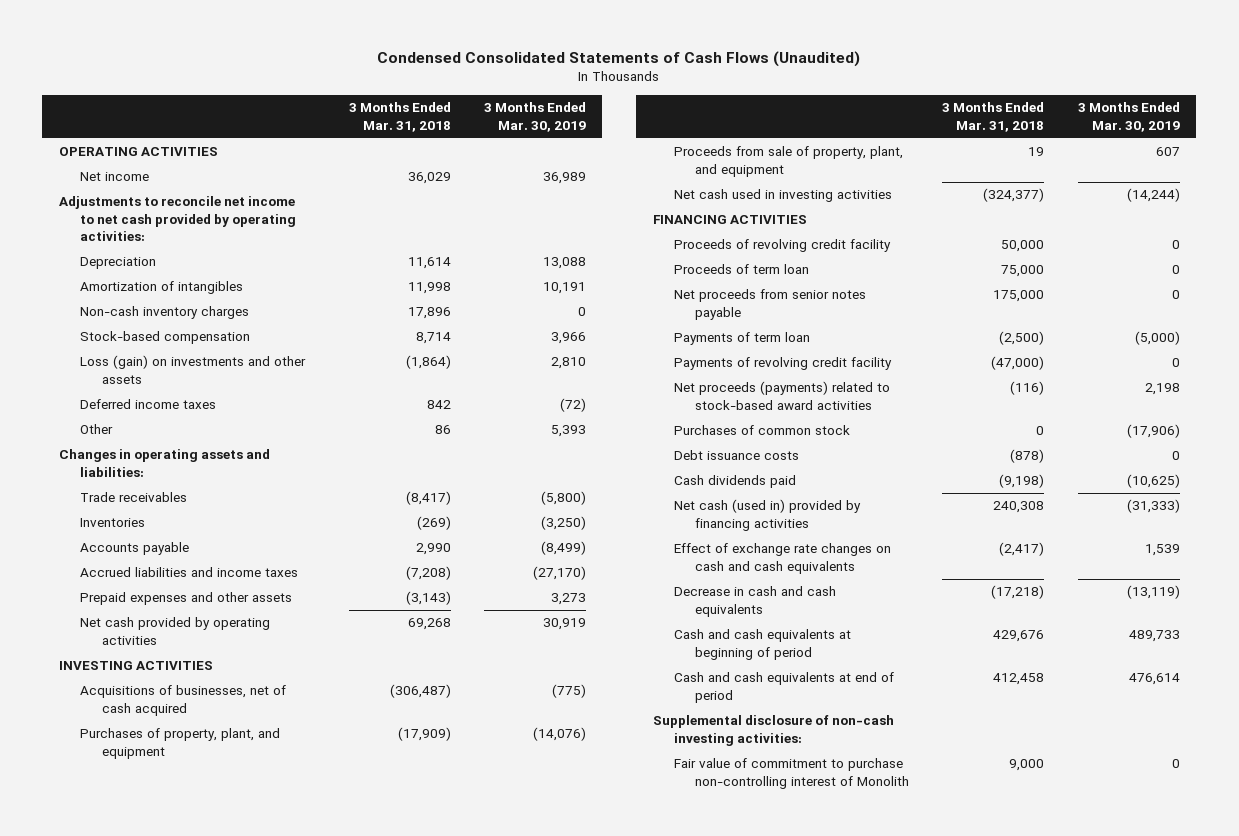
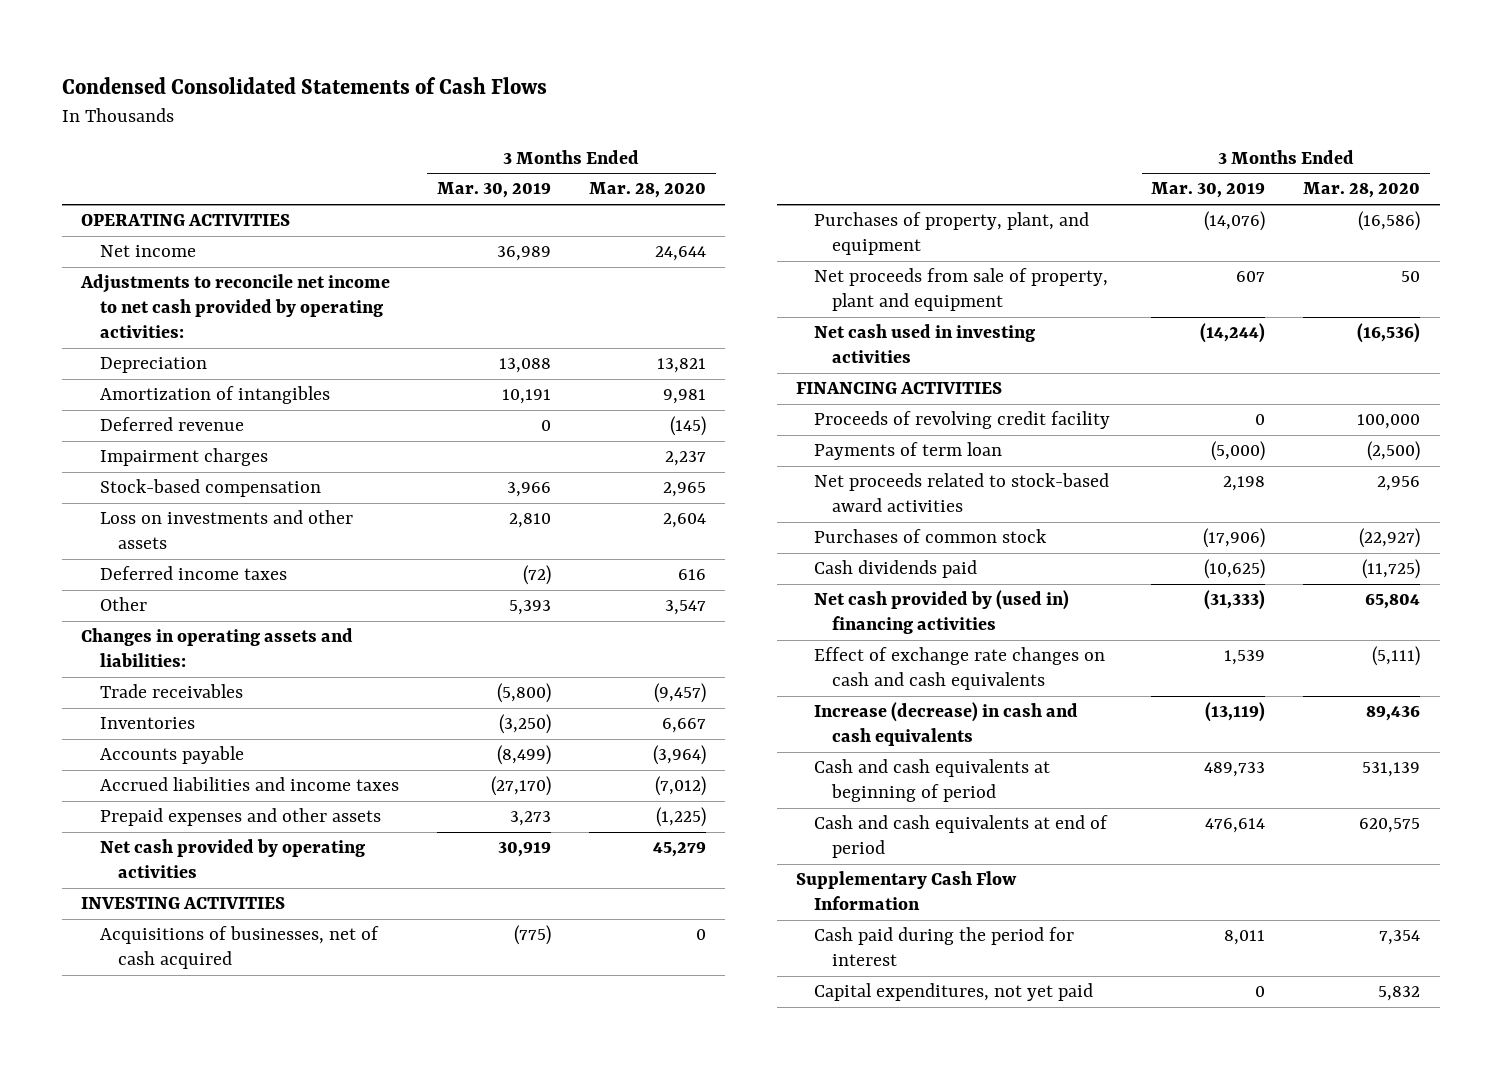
[377,51,861,68] Condensed Consolidated Statements of Cash Flows (Unaudited) -> [62,77,548,95] Condensed Consolidated Statements of Cash Flows
[348,102,451,132] 3 Months Ended Mar. 31, 2018 -> none
none -> [589,182,707,199] Mar. 28, 2020
[80,306,250,320] Non-cash inventory charges -> none
none -> [99,417,244,432] Deferred revenue
none -> [99,448,268,467] Impairment charges
[80,355,307,384] Loss (gain) on investments and other assets -> [99,510,353,550] Loss on investments and other assets
[673,146,903,177] Proceeds from sale of property, plant, and equipment -> [814,268,1109,312] Net proceeds from sale of property, plant and equipment
[673,264,809,275] Proceeds of term loan -> none
[673,289,866,320] Net proceeds from senior notes payable -> none
[673,357,892,371] Payments of revolving credit facility -> none
[673,381,890,410] Net proceeds (payments) related to stock-based award activities -> [814,473,1110,513] Net proceeds related to stock-based award activities
[673,450,799,461] Debt issuance costs -> none
[673,499,861,531] Net cash (used in) provided by financing activities -> [814,590,1070,635] Net cash provided by (used in) financing activities
[673,586,836,617] Decrease in cash and cash equivalents -> [814,702,1079,747] Increase (decrease) in cash and cash equivalents
[652,715,894,746] Supplemental disclosure of non-cash investing activities: -> none
[673,758,910,789] Fair value of commitment to purchase non-controlling interest of Monolith -> none
none -> [795,871,1017,911] Supplementary Cash Flow Information
none -> [814,927,1075,967] Cash paid during the period for interest
none -> [814,983,1094,1002] Capital expenditures, not yet paid

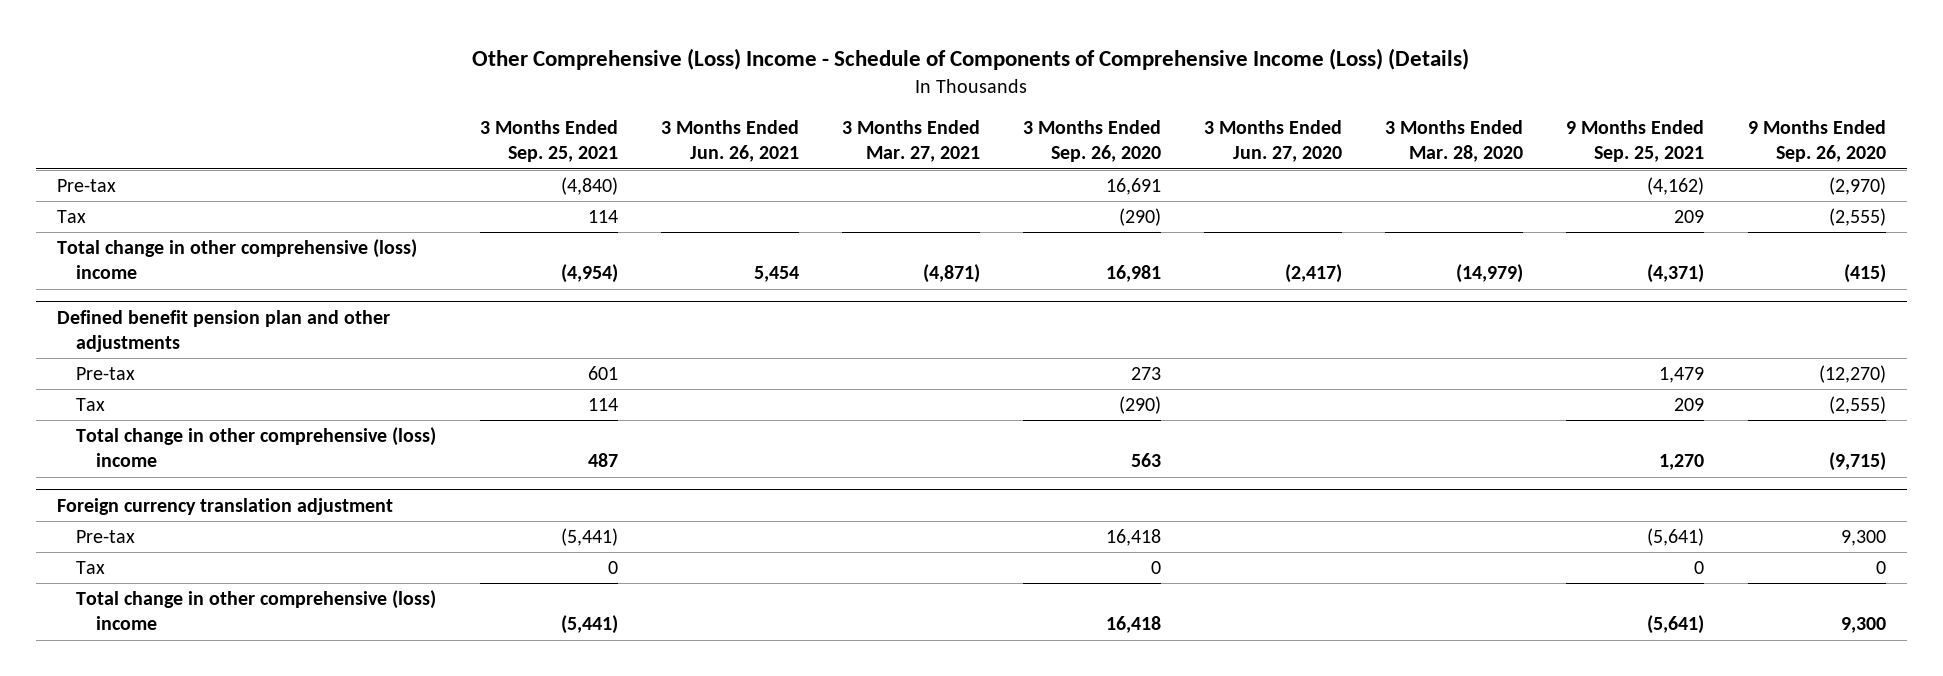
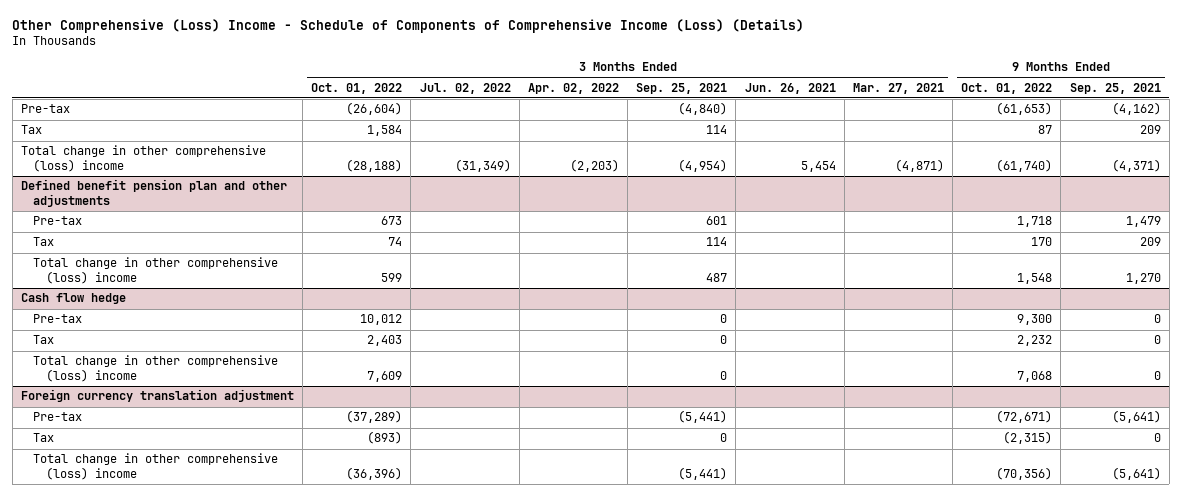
[1023,120,1162,163] 3 Months Ended Sep. 26, 2020 -> none
[1204,120,1343,163] 3 Months Ended Jun. 27, 2020 -> none
[1385,120,1524,163] 3 Months Ended Mar. 28, 2020 -> none
[1747,120,1886,163] 9 Months Ended Sep. 26, 2020 -> none
none -> [311,82,403,94] Oct. 01, 2022
none -> [419,82,511,94] Jul. 02, 2022
none -> [527,82,619,94] Apr. 02, 2022
none -> [961,82,1053,94] Oct. 01, 2022
none -> [20,293,126,305] Cash flow hedge
none -> [33,314,83,324] Pre-tax
none -> [33,335,55,345] Tax
none -> [33,355,279,383] Total change in other comprehensive (loss) income

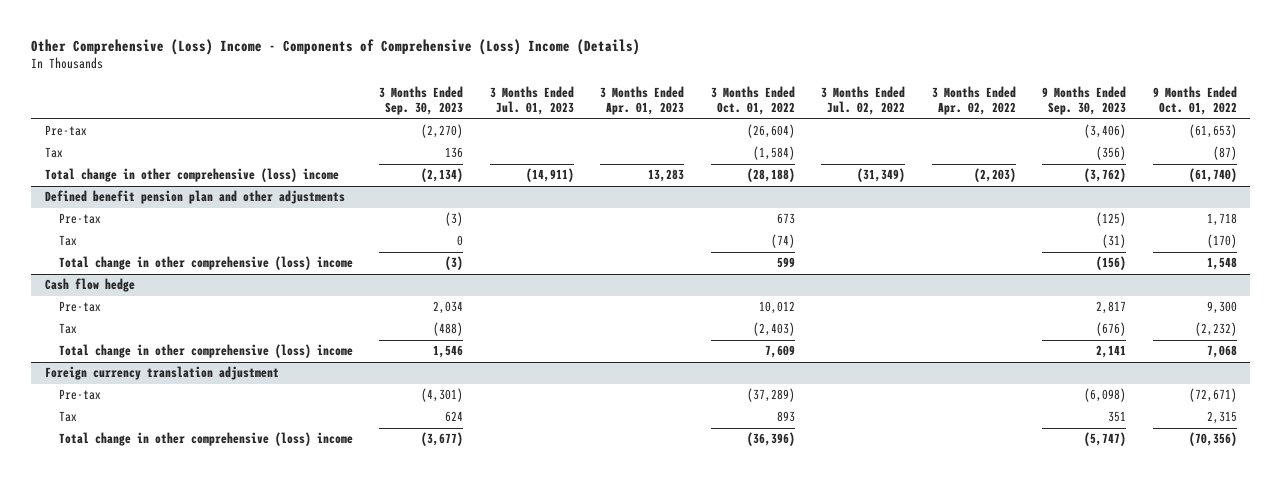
[12,18,805,33] Other Comprehensive (Loss) Income - Schedule of Components of Comprehensive Income (Loss) (Details) -> [31,39,641,56] Other Comprehensive (Loss) Income - Components of Comprehensive (Loss) Income (Details)
[636,82,728,94] Sep. 25, 2021 -> none
[744,82,836,94] Jun. 26, 2021 -> none
[852,82,944,94] Mar. 27, 2021 -> none
[1069,82,1161,94] Sep. 25, 2021 -> none
none -> [379,85,464,116] 3 Months Ended Sep. 30, 2023
none -> [489,85,574,116] 3 Months Ended Jul. 01, 2023
none -> [600,85,685,116] 3 Months Ended Apr. 01, 2023
none -> [1042,85,1127,116] 9 Months Ended Sep. 30, 2023
[367,125,403,137] 1,584 -> [752,146,795,161] (1,584)
[1038,125,1053,135] 87 -> [1212,146,1237,161] (87)
[388,237,403,247] 74 -> [770,234,795,249] (74)
[1031,237,1053,247] 170 -> [1206,234,1237,249] (170)
[367,335,403,347] 2,403 -> [752,322,795,337] (2,403)
[1017,335,1053,347] 2,232 -> [1194,322,1237,337] (2,232)
[367,431,403,445] (893) -> [776,411,795,423] 893
[1003,431,1053,445] (2,315) -> [1206,411,1237,425] 2,315

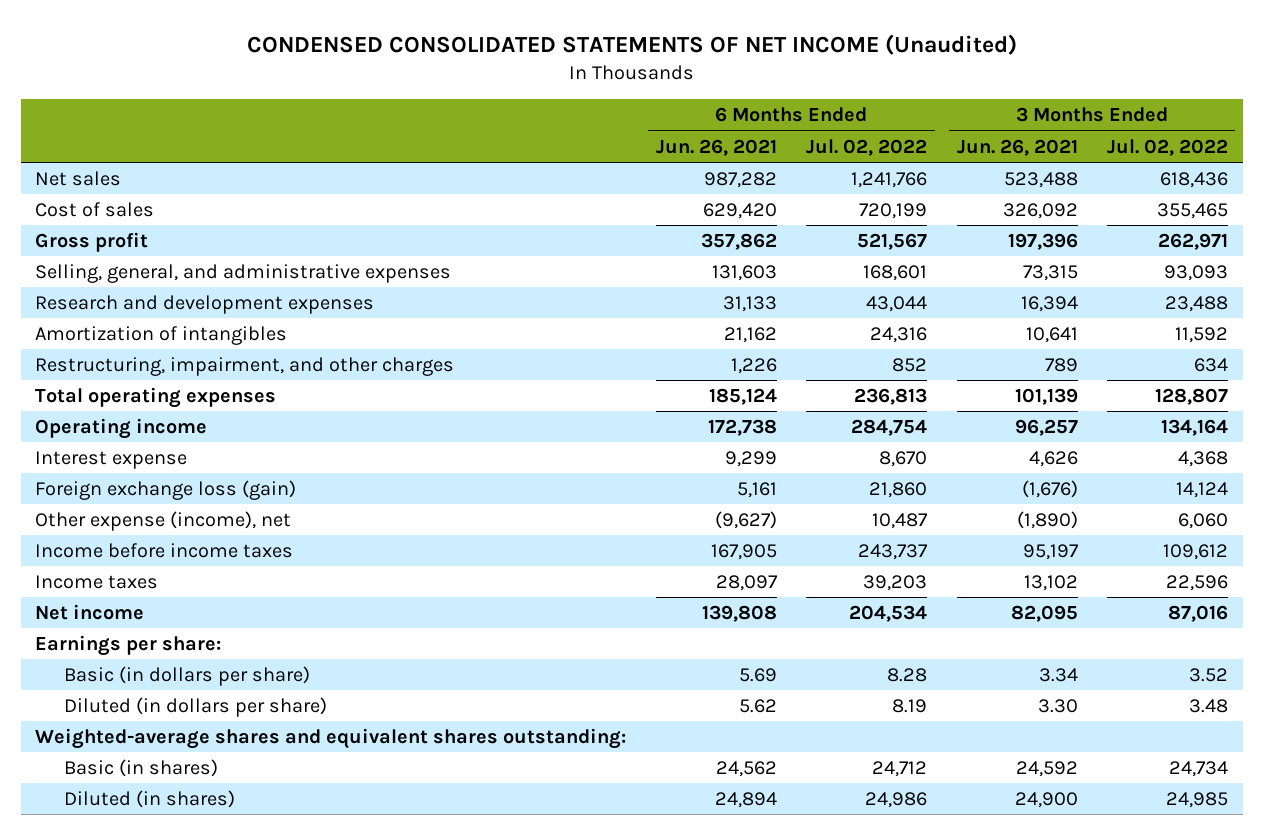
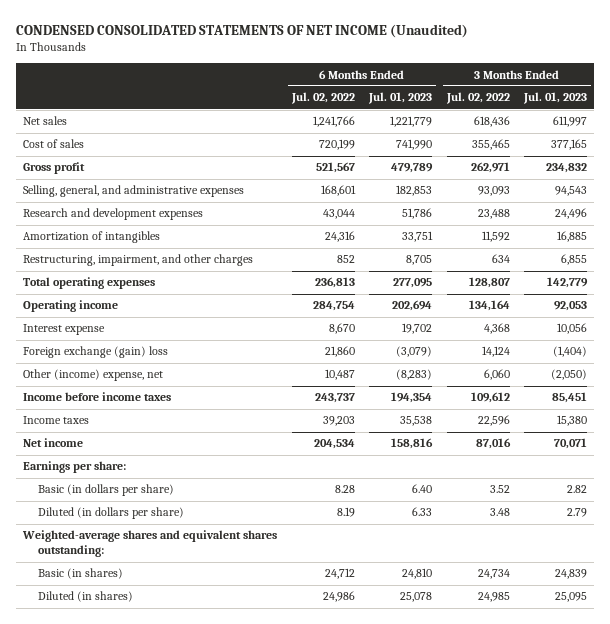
[655,138,777,156] Jun. 26, 2021 -> none
[956,138,1078,156] Jun. 26, 2021 -> none
none -> [368,92,433,105] Jul. 01, 2023
none -> [523,92,588,105] Jul. 01, 2023
[35,480,297,501] Foreign exchange loss (gain) -> [23,346,169,359] Foreign exchange (gain) loss
[35,511,292,532] Other expense (income), net -> [23,369,164,382] Other (income) expense, net

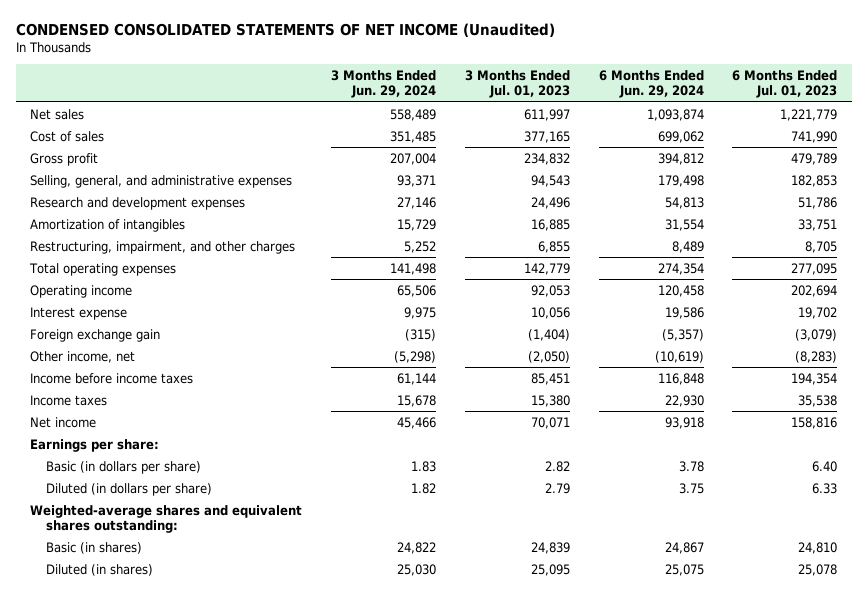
[290,92,355,105] Jul. 02, 2022 -> none
[445,92,510,105] Jul. 02, 2022 -> none
none -> [330,70,436,99] 3 Months Ended Jun. 29, 2024
none -> [598,70,704,99] 6 Months Ended Jun. 29, 2024
[23,346,169,359] Foreign exchange (gain) loss -> [30,328,161,342] Foreign exchange gain
[23,369,164,382] Other (income) expense, net -> [30,350,136,363] Other income, net

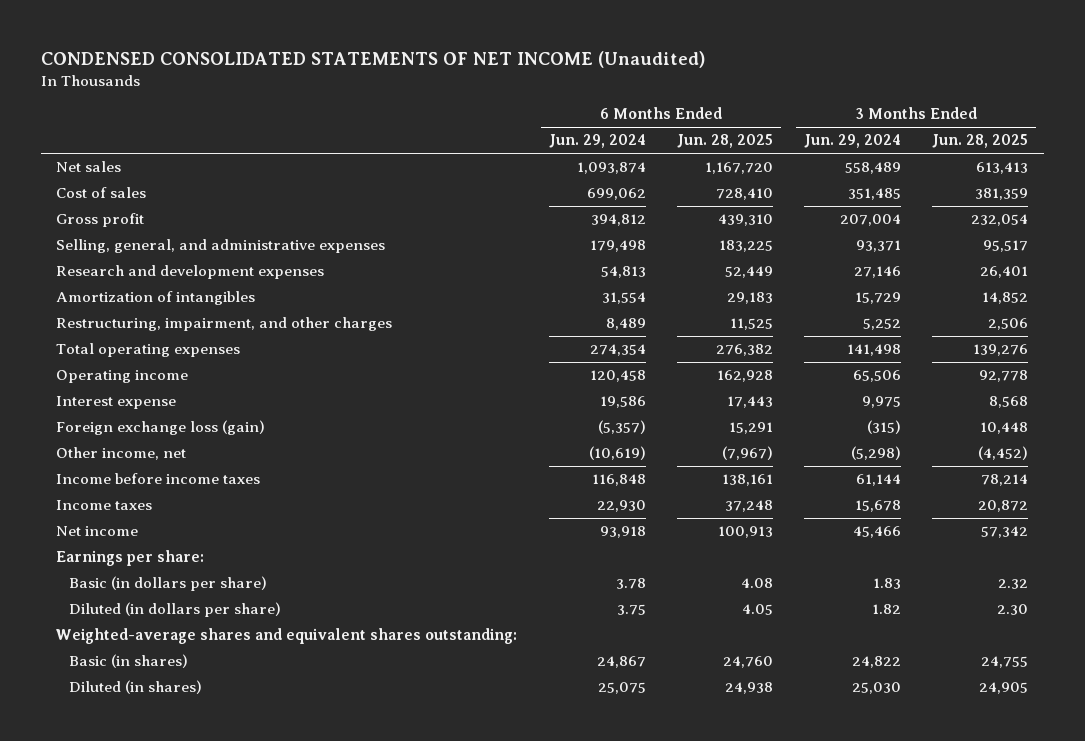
[464,70,570,99] 3 Months Ended Jul. 01, 2023 -> none
[732,70,838,99] 6 Months Ended Jul. 01, 2023 -> none
none -> [676,134,773,149] Jun. 28, 2025
none -> [932,134,1029,149] Jun. 28, 2025
[30,328,161,342] Foreign exchange gain -> [56,420,266,436] Foreign exchange loss (gain)

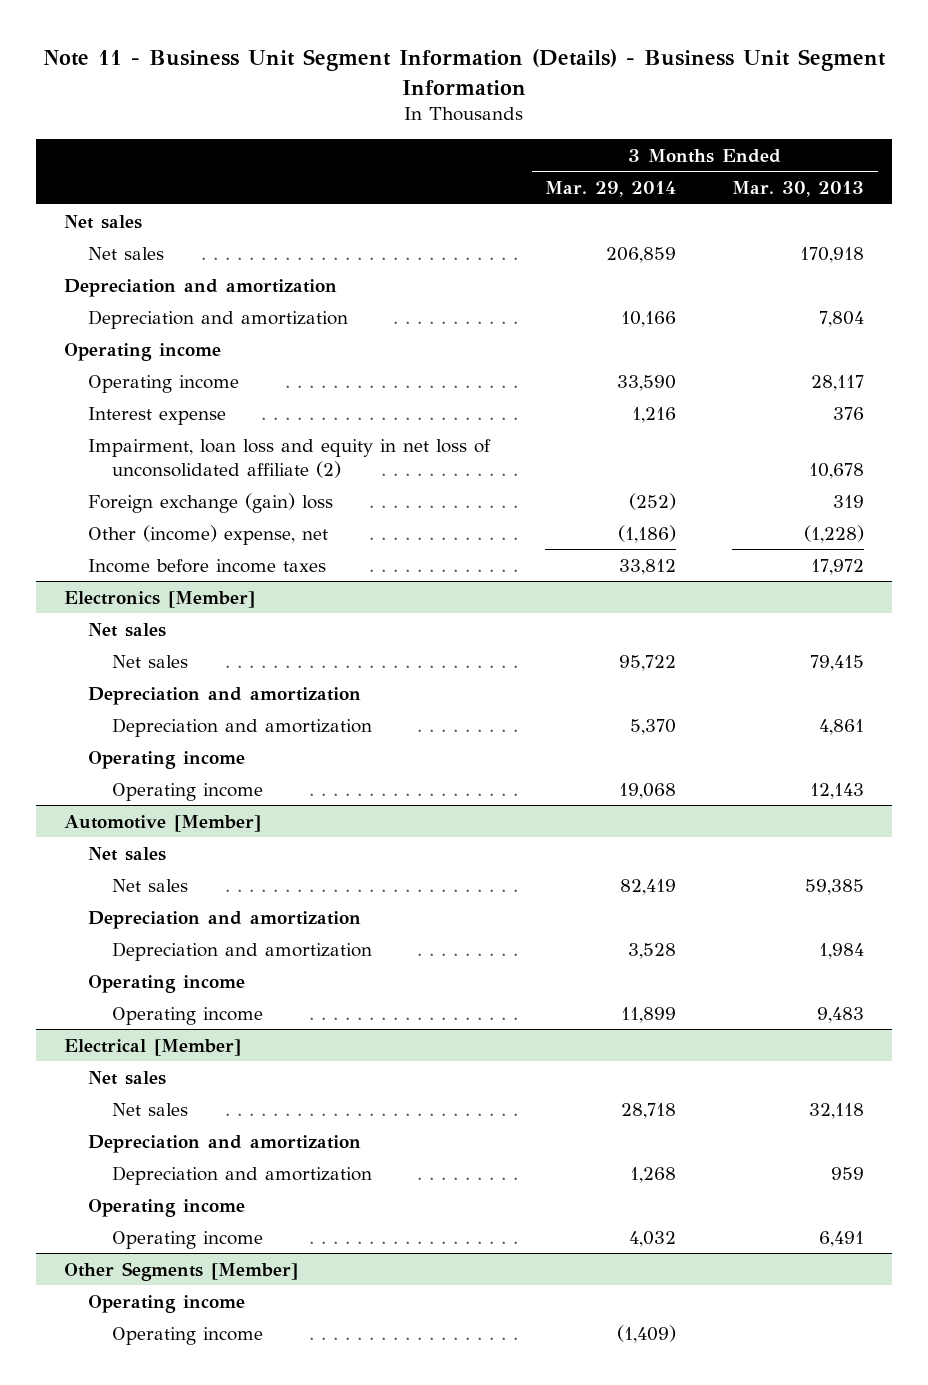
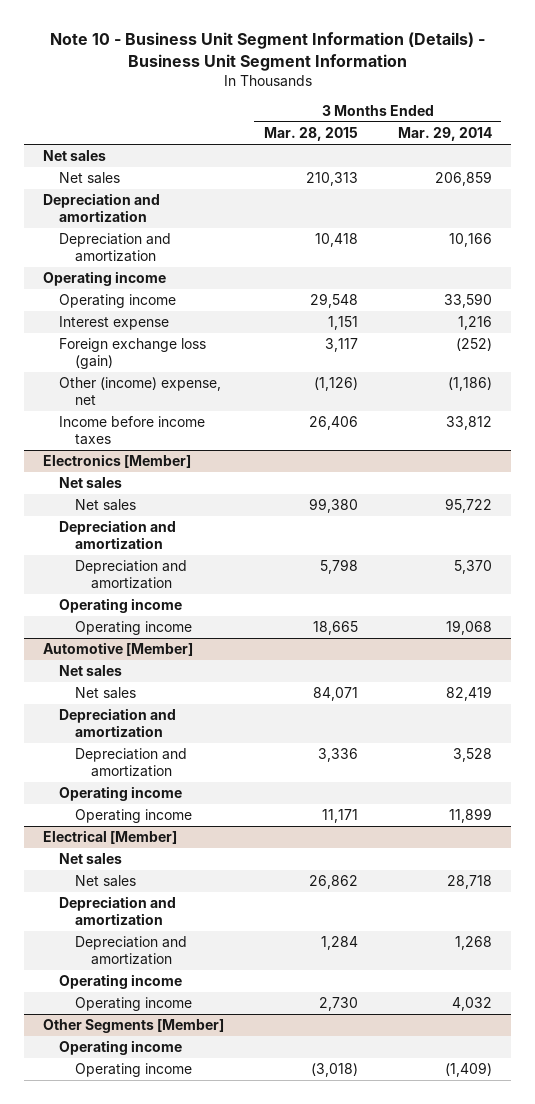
[42,49,886,96] Note 11 - Business Unit Segment Information (Details) - Business Unit Segment Information -> [49,32,485,71] Note 10 - Business Unit Segment Information (Details) - Business Unit Segment Information
[732,181,865,198] Mar. 30, 2013 -> none
none -> [264,127,359,142] Mar. 28, 2015
[87,438,491,478] Impairment, loan loss and equity in net loss of unconsolidated affiliate (2) -> none
[87,492,333,513] Foreign exchange (gain) loss -> [59,338,207,370] Foreign exchange loss (gain)

